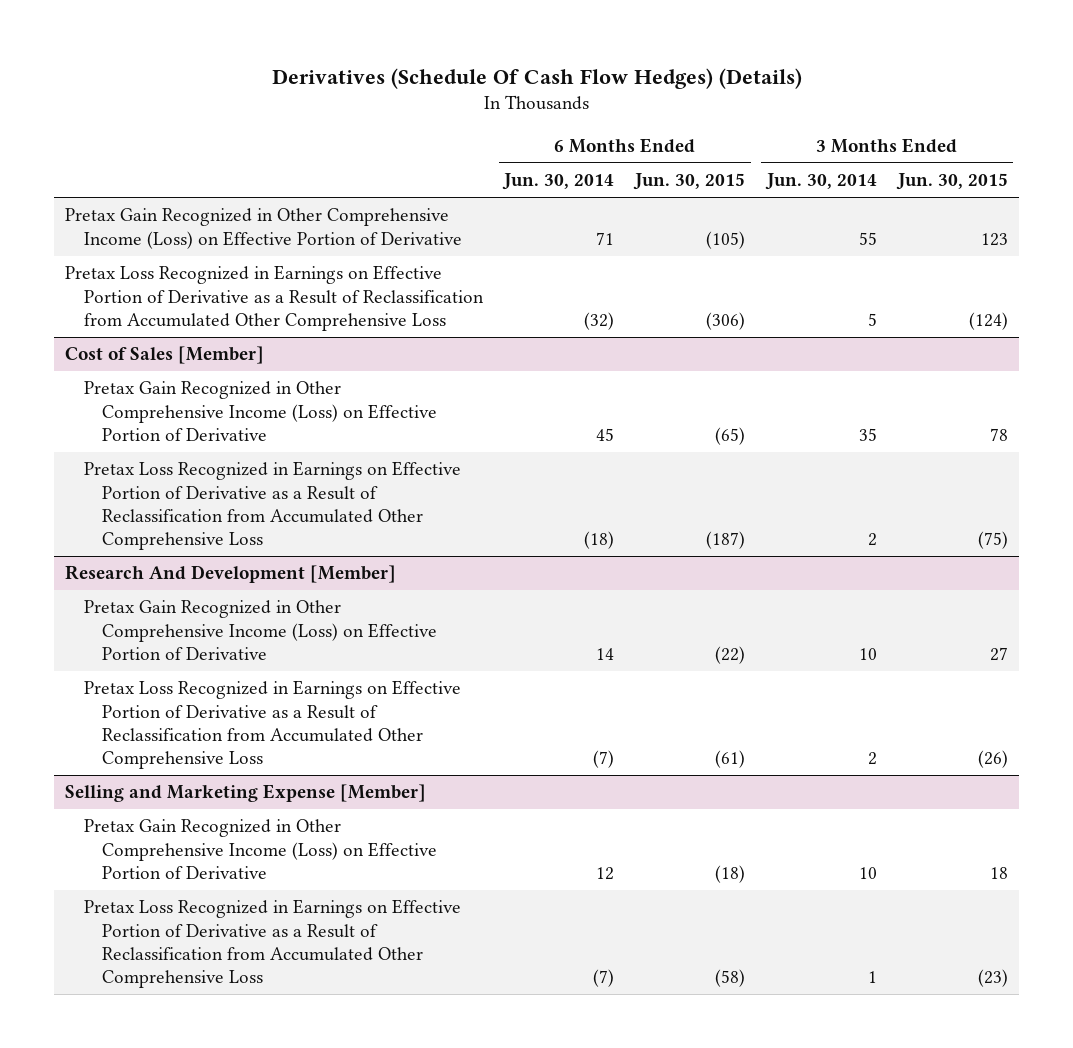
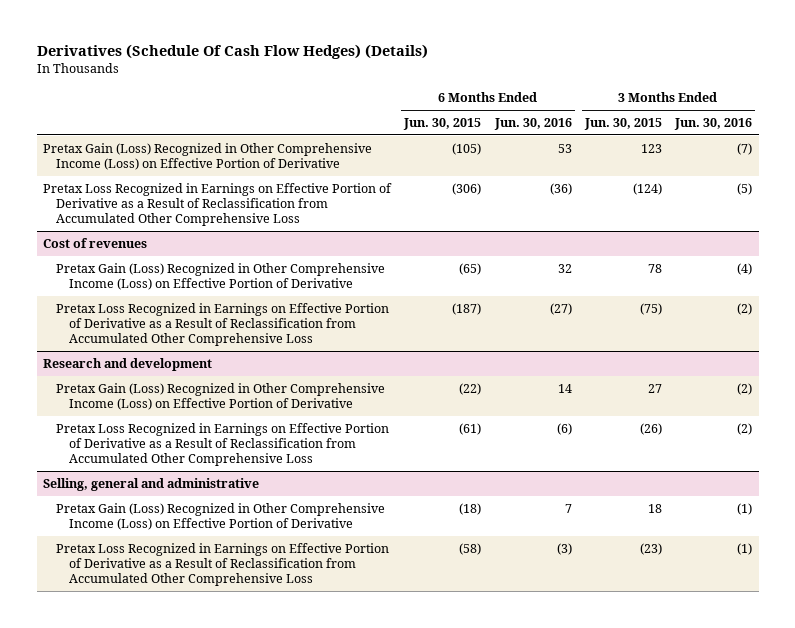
[501,173,614,191] Jun. 30, 2014 -> none
[764,173,877,191] Jun. 30, 2014 -> none
none -> [493,118,572,131] Jun. 30, 2016
none -> [674,118,753,131] Jun. 30, 2016
[65,208,462,249] Pretax Gain Recognized in Other Comprehensive Income (Loss) on Effective Portion of Derivative -> [43,142,373,170] Pretax Gain (Loss) Recognized in Other Comprehensive Income (Loss) on Effective Portion of Derivative
[65,346,265,365] Cost of Sales [Member] -> [43,237,148,248] Cost of revenues
[83,381,438,441] Pretax Gain Recognized in Other Comprehensive Income (Loss) on Effective Portion of Derivative -> [56,262,386,290] Pretax Gain (Loss) Recognized in Other Comprehensive Income (Loss) on Effective Portion of Derivative
[65,565,397,584] Research And Development [Member] -> [43,357,213,371] Research and development
[83,600,438,660] Pretax Gain Recognized in Other Comprehensive Income (Loss) on Effective Portion of Derivative -> [56,382,386,410] Pretax Gain (Loss) Recognized in Other Comprehensive Income (Loss) on Effective Portion of Derivative
[65,784,427,803] Selling and Marketing Expense [Member] -> [43,477,260,491] Selling, general and administrative
[83,819,438,879] Pretax Gain Recognized in Other Comprehensive Income (Loss) on Effective Portion of Derivative -> [56,502,386,530] Pretax Gain (Loss) Recognized in Other Comprehensive Income (Loss) on Effective Portion of Derivative

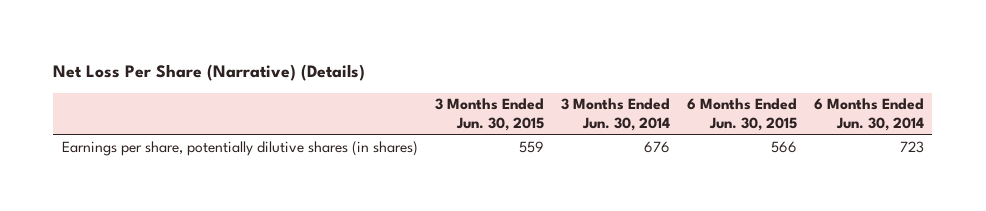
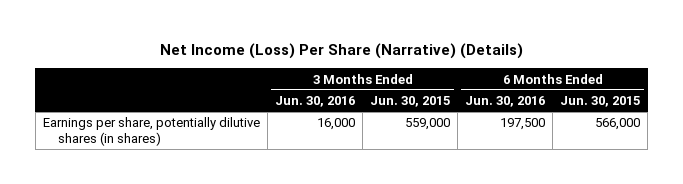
[53,64,366,82] Net Loss Per Share (Narrative) (Details) -> [159,43,523,60] Net Income (Loss) Per Share (Narrative) (Details)
[560,98,670,131] 3 Months Ended Jun. 30, 2014 -> none
[813,98,924,131] 6 Months Ended Jun. 30, 2014 -> none
none -> [275,96,356,108] Jun. 30, 2016
none -> [465,96,546,108] Jun. 30, 2016
[518,140,544,153] 559 -> [405,118,451,131] 559,000
[770,140,797,153] 566 -> [595,118,641,131] 566,000

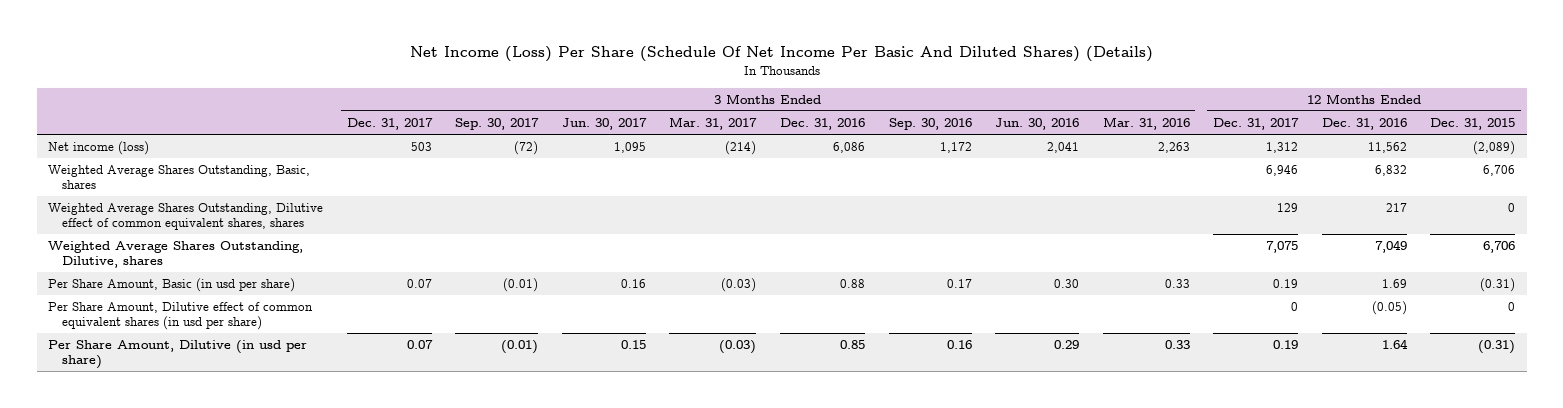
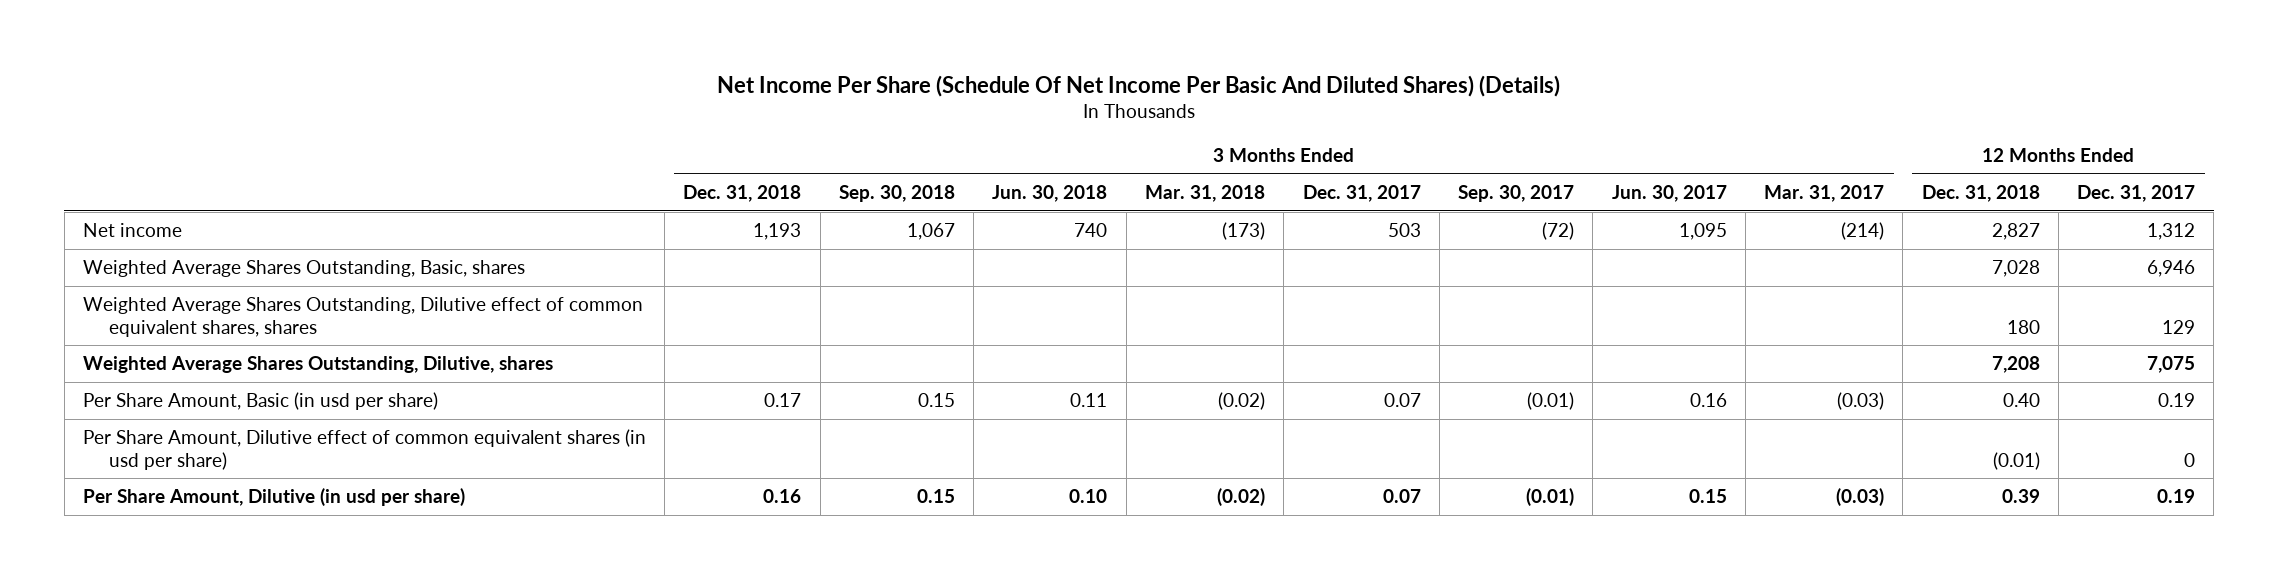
[409,45,1153,62] Net Income (Loss) Per Share (Schedule Of Net Income Per Basic And Diluted Shares) (Details) -> [717,74,1561,97] Net Income Per Share (Schedule Of Net Income Per Basic And Diluted Shares) (Details)
[779,118,865,131] Dec. 31, 2016 -> none
[888,118,972,131] Sep. 30, 2016 -> none
[995,118,1080,131] Jun. 30, 2016 -> none
[1102,117,1190,131] Mar. 31, 2016 -> none
[1321,118,1407,131] Dec. 31, 2016 -> none
[1430,118,1516,131] Dec. 31, 2015 -> none
none -> [683,184,802,202] Dec. 31, 2018
none -> [838,184,955,202] Sep. 30, 2018
none -> [992,184,1108,202] Jun. 30, 2018
none -> [1144,184,1265,202] Mar. 31, 2018
none -> [1921,184,2040,202] Dec. 31, 2018
[48,141,150,156] Net income (loss) -> [82,223,182,238] Net income

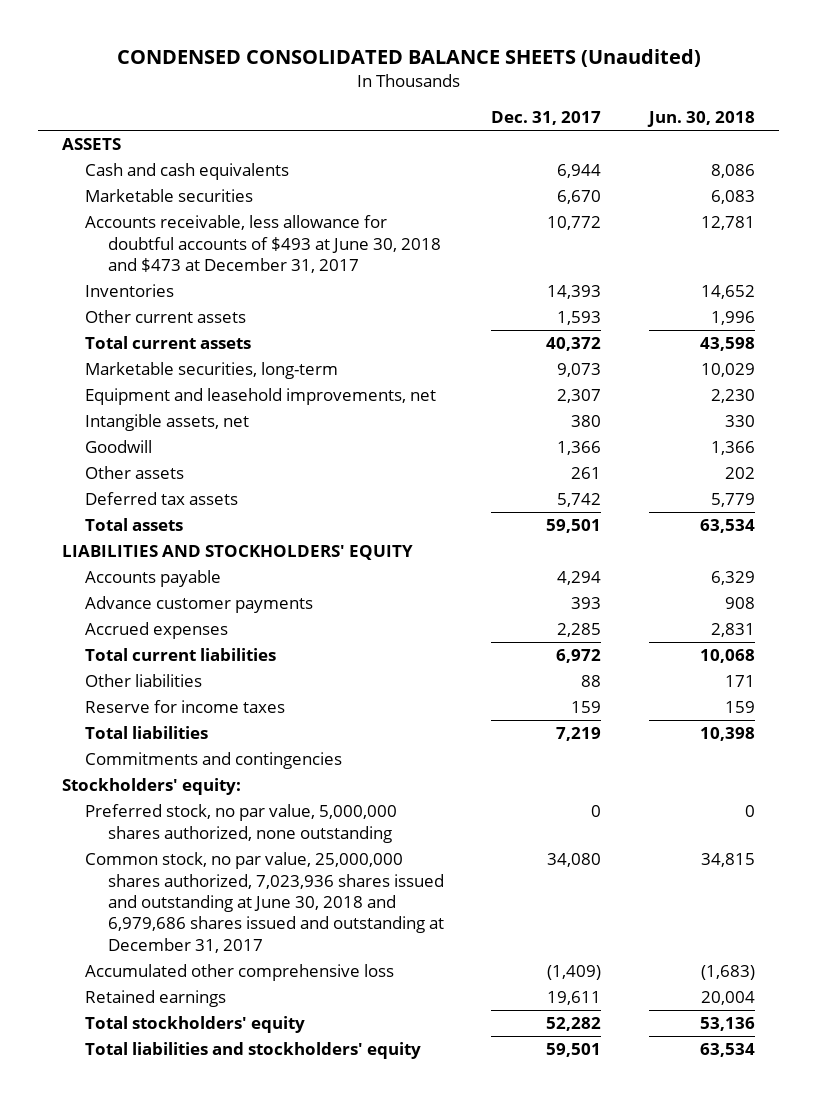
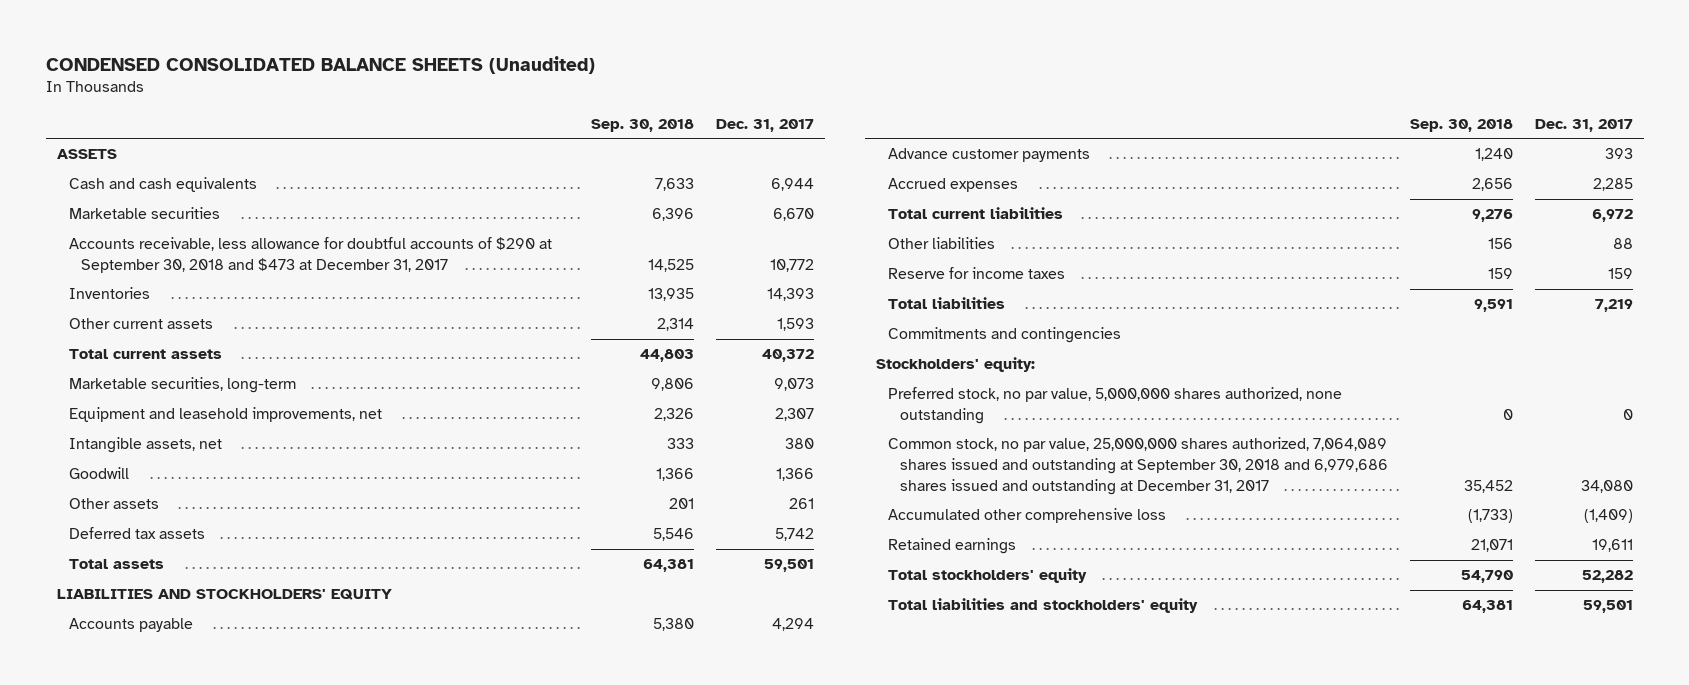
[647,111,756,128] Jun. 30, 2018 -> none
none -> [590,118,694,132] Sep. 30, 2018
[84,215,441,273] Accounts receivable, less allowance for doubtful accounts of $493 at June 30, 2018 and $473 at December 31, 2017 -> [68,237,552,274] Accounts receivable, less allowance for doubtful accounts of $290 at September 30, 2018 and $473 at December 31, 2017
[84,852,444,953] Common stock, no par value, 25,000,000 shares authorized, 7,023,936 shares issued and outstanding at June 30, 2018 and 6,979,686 shares issued and outstanding at December 31, 2017 -> [887,437,1389,495] Common stock, no par value, 25,000,000 shares authorized, 7,064,089 shares issued and outstanding at September 30, 2018 and 6,979,686 shares issued and outstanding at December 31, 2017

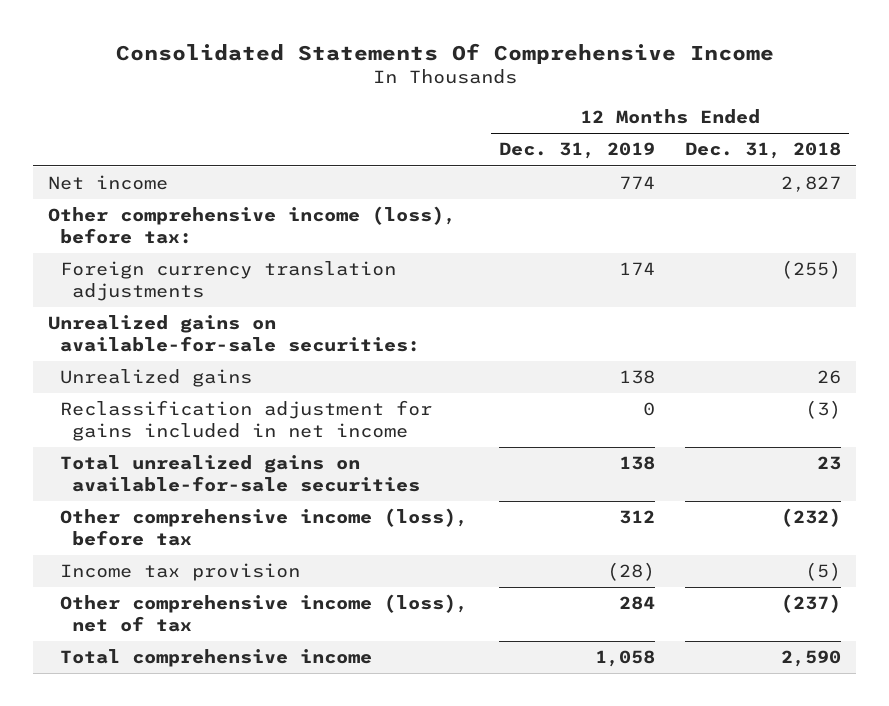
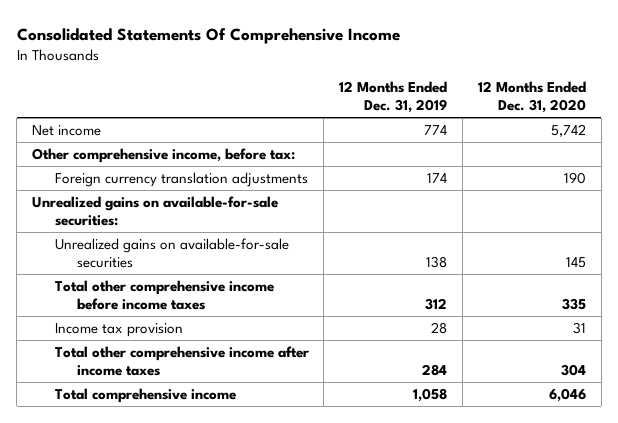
[684,142,841,160] Dec. 31, 2018 -> none
none -> [477,81,586,114] 12 Months Ended Dec. 31, 2020
[48,206,457,245] Other comprehensive income (loss), before tax: -> [31,148,295,164] Other comprehensive income, before tax:
[60,400,433,442] Reclassification adjustment for gains included in net income -> none
[60,455,421,493] Total unrealized gains on available-for-sale securities -> none
[60,369,253,388] Unrealized gains -> [54,238,289,269] Unrealized gains on available-for-sale securities
[60,508,469,547] Other comprehensive income (loss), before tax -> [54,280,274,311] Total other comprehensive income before income taxes
[606,562,655,582] (28) -> [431,322,448,335] 28
[60,594,469,633] Other comprehensive income (loss), net of tax -> [54,346,309,377] Total other comprehensive income after income taxes

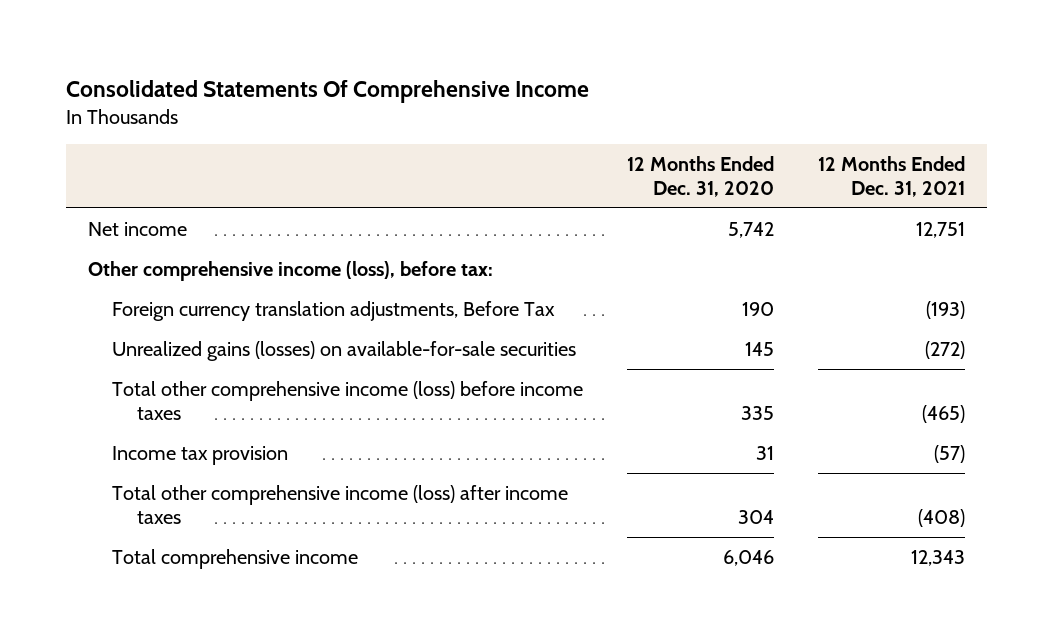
[339,81,448,114] 12 Months Ended Dec. 31, 2019 -> none
none -> [818,155,966,197] 12 Months Ended Dec. 31, 2021
[31,196,278,227] Unrealized gains on available-for-sale securities: -> none
[31,148,295,164] Other comprehensive income, before tax: -> [87,260,493,281] Other comprehensive income (loss), before tax:
[54,172,308,188] Foreign currency translation adjustments -> [112,300,556,321] Foreign currency translation adjustments, Before Tax
[54,238,289,269] Unrealized gains on available-for-sale securities -> [112,340,577,361] Unrealized gains (losses) on available-for-sale securities
[54,280,274,311] Total other comprehensive income before income taxes -> [112,380,584,421] Total other comprehensive income (loss) before income taxes
[54,346,309,377] Total other comprehensive income after income taxes -> [112,484,569,525] Total other comprehensive income (loss) after income taxes

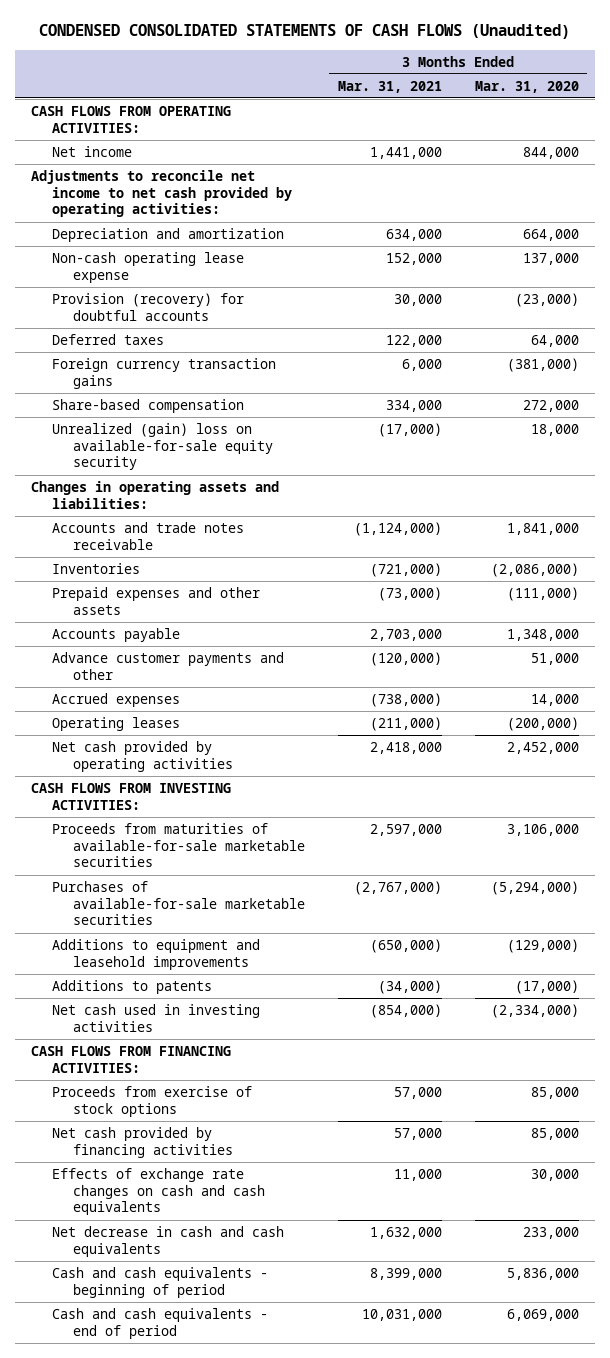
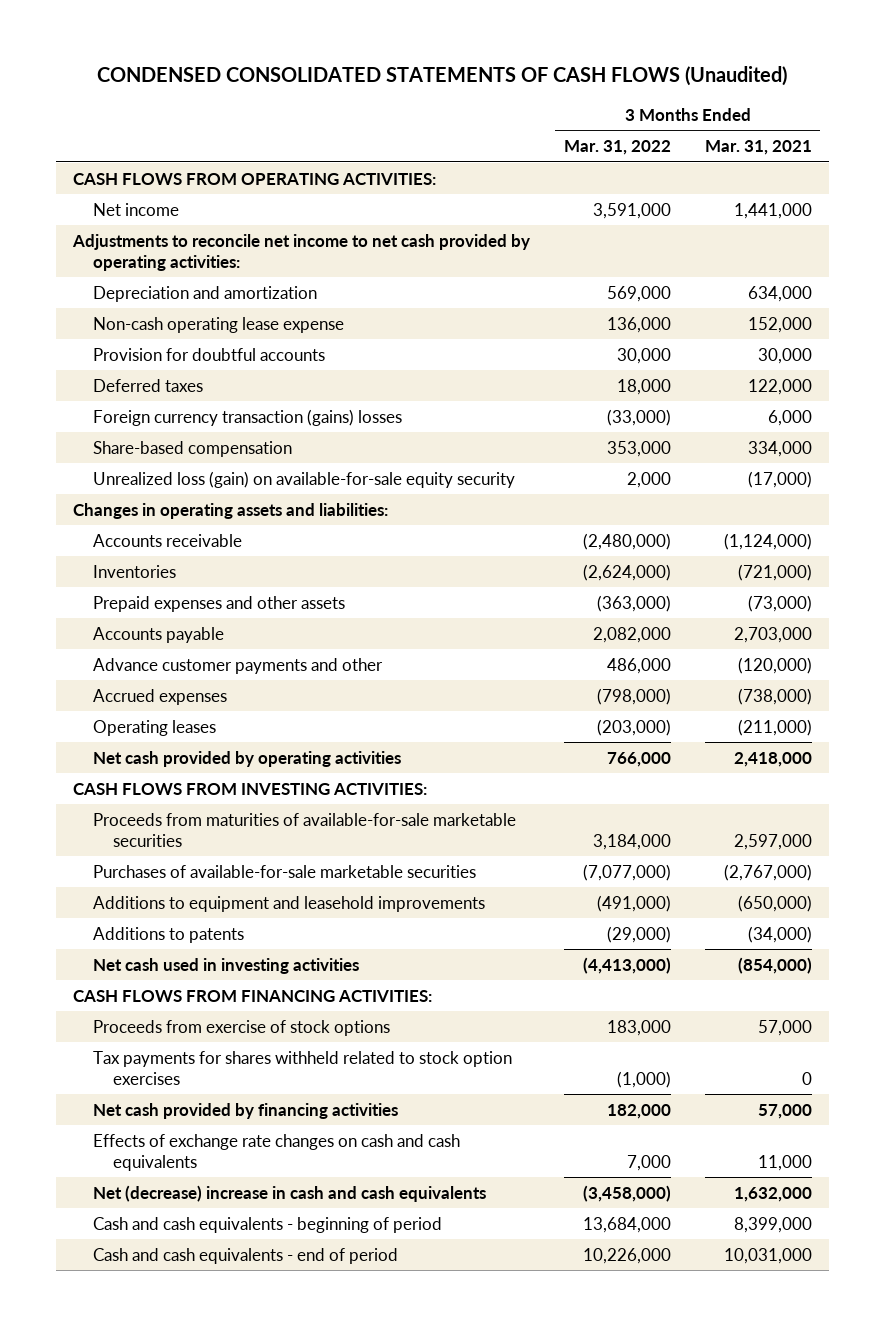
[474,80,579,93] Mar. 31, 2020 -> none
none -> [563,140,671,156] Mar. 31, 2022
[51,292,244,321] Provision (recovery) for doubtful accounts -> [92,347,325,361] Provision for doubtful accounts
[51,357,276,389] Foreign currency transaction gains -> [92,408,402,426] Foreign currency transaction (gains) losses
[51,422,273,471] Unrealized (gain) loss on available-for-sale equity security -> [92,470,515,488] Unrealized loss (gain) on available-for-sale equity security
[51,521,244,550] Accounts and trade notes receivable -> [92,533,242,547] Accounts receivable
none -> [92,1050,512,1085] Tax payments for shares withheld related to stock option exercises
[51,1225,284,1257] Net decrease in cash and cash equivalents -> [92,1184,486,1202] Net (decrease) increase in cash and cash equivalents

